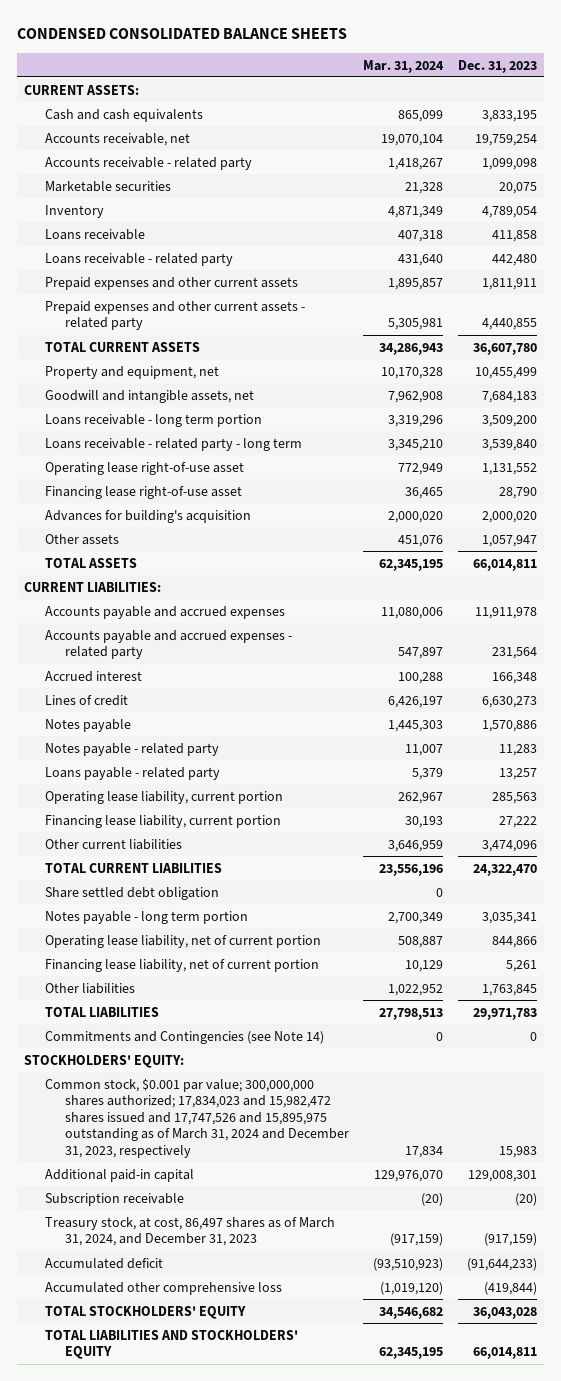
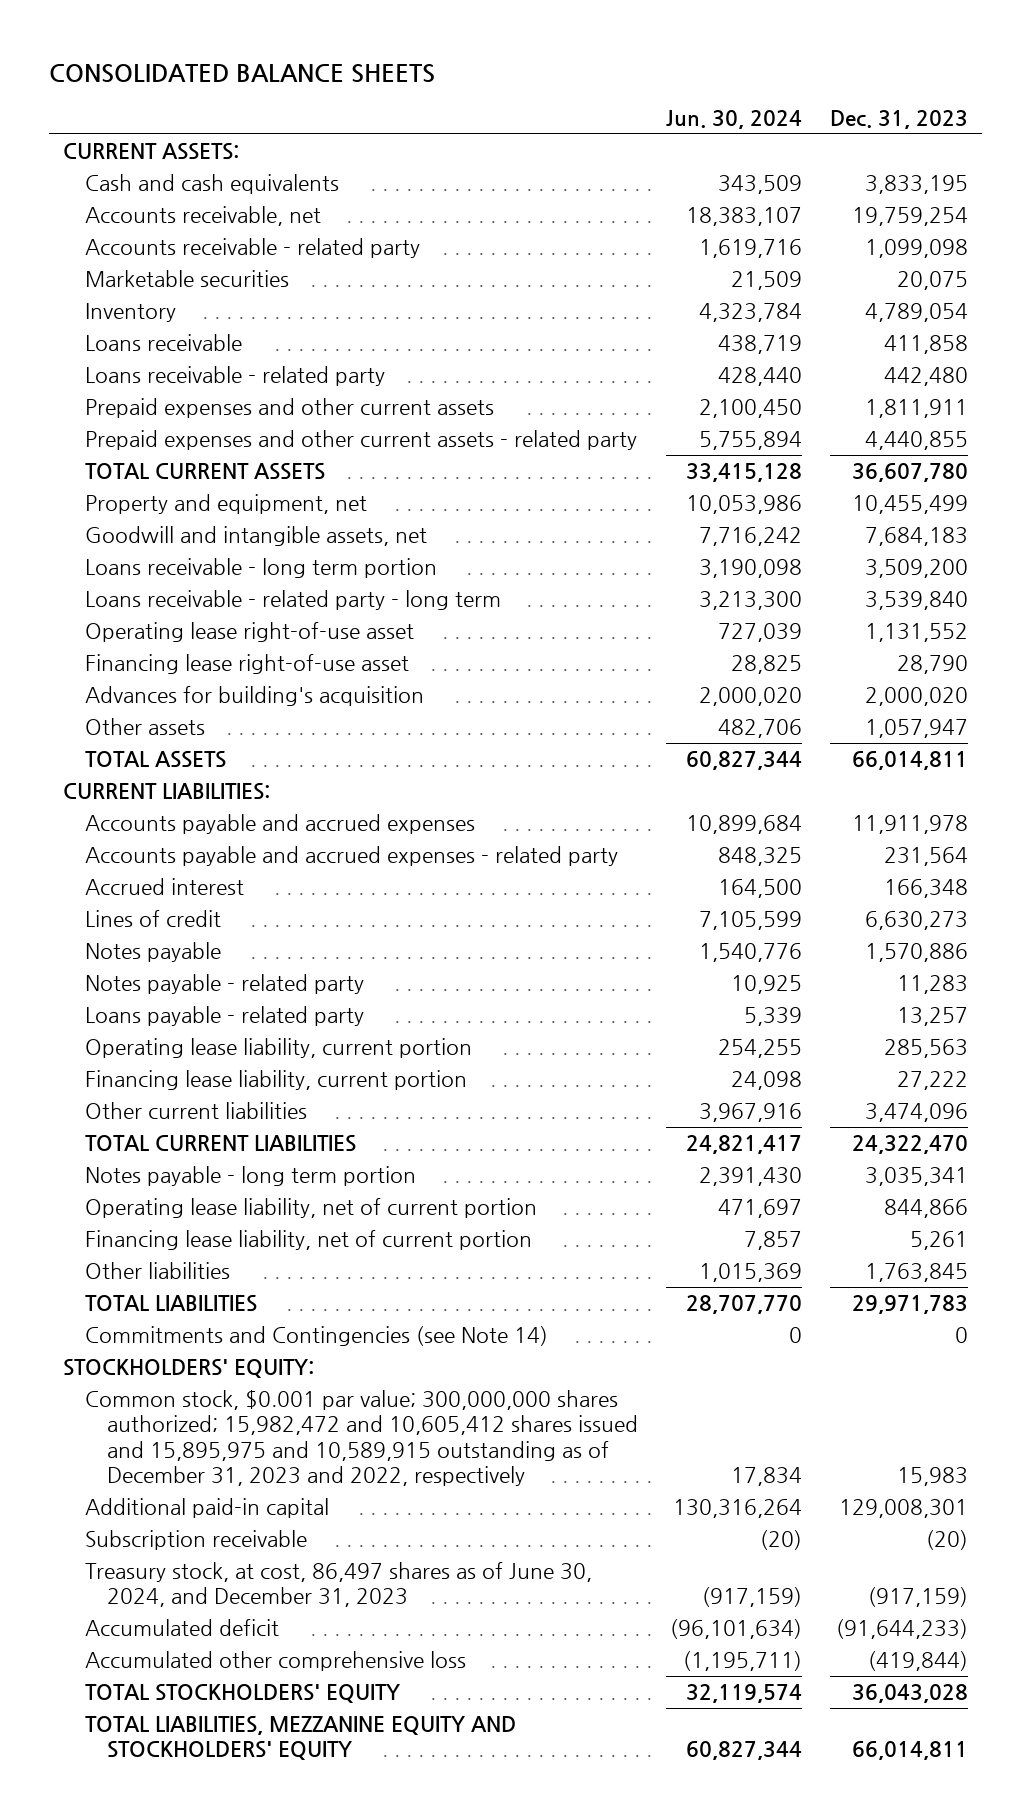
[16,27,347,39] CONDENSED CONSOLIDATED BALANCE SHEETS -> [49,64,436,84] CONSOLIDATED BALANCE SHEETS
[363,59,445,73] Mar. 31, 2024 -> none
none -> [665,110,802,130] Jun. 30, 2024
[44,886,219,900] Share settled debt obligation -> none
[44,1077,349,1159] Common stock, $0.001 par value; 300,000,000 shares authorized; 17,834,023 and 15,982,472 shares issued and 17,747,526 and 15,895,975 outstanding as of March 31, 2024 and December 31, 2023, respectively -> [84,1390,638,1486] Common stock, $0.001 par value; 300,000,000 shares authorized; 15,982,472 and 10,605,412 shares issued and 15,895,975 and 10,589,915 outstanding as of December 31, 2023 and 2022, respectively
[44,1216,335,1247] Treasury stock, at cost, 86,497 shares as of March 31, 2024, and December 31, 2023 -> [84,1562,592,1608] Treasury stock, at cost, 86,497 shares as of June 30, 2024, and December 31, 2023
[44,1329,298,1360] TOTAL LIABILITIES AND STOCKHOLDERS' EQUITY -> [84,1716,516,1761] TOTAL LIABILITIES, MEZZANINE EQUITY AND STOCKHOLDERS' EQUITY

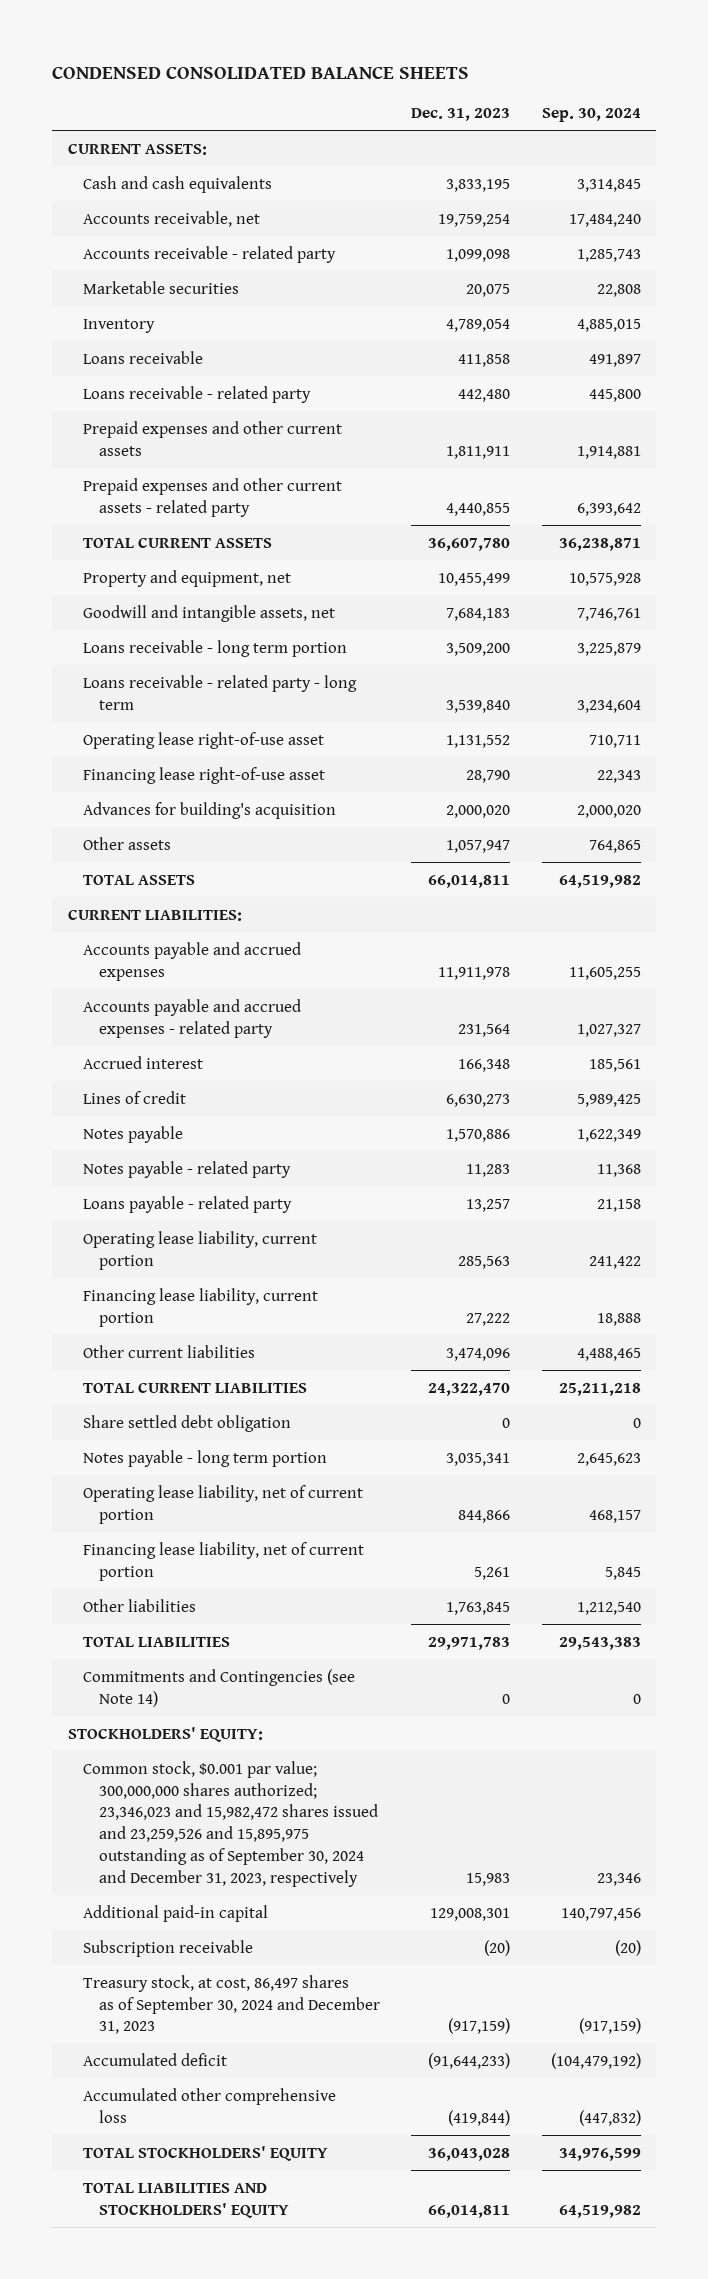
[49,64,436,84] CONSOLIDATED BALANCE SHEETS -> [51,65,469,79] CONDENSED CONSOLIDATED BALANCE SHEETS
[665,110,802,130] Jun. 30, 2024 -> none
none -> [541,108,641,123] Sep. 30, 2024
none -> [83,1414,292,1432] Share settled debt obligation
[84,1390,638,1486] Common stock, $0.001 par value; 300,000,000 shares authorized; 15,982,472 and 10,605,412 shares issued and 15,895,975 and 10,589,915 outstanding as of December 31, 2023 and 2022, respectively -> [83,1760,378,1887] Common stock, $0.001 par value; 300,000,000 shares authorized; 23,346,023 and 15,982,472 shares issued and 23,259,526 and 15,895,975 outstanding as of September 30, 2024 and December 31, 2023, respectively
[84,1562,592,1608] Treasury stock, at cost, 86,497 shares as of June 30, 2024, and December 31, 2023 -> [83,1974,380,2035] Treasury stock, at cost, 86,497 shares as of September 30, 2024 and December 31, 2023
[84,1716,516,1761] TOTAL LIABILITIES, MEZZANINE EQUITY AND STOCKHOLDERS' EQUITY -> [83,2182,289,2218] TOTAL LIABILITIES AND STOCKHOLDERS' EQUITY

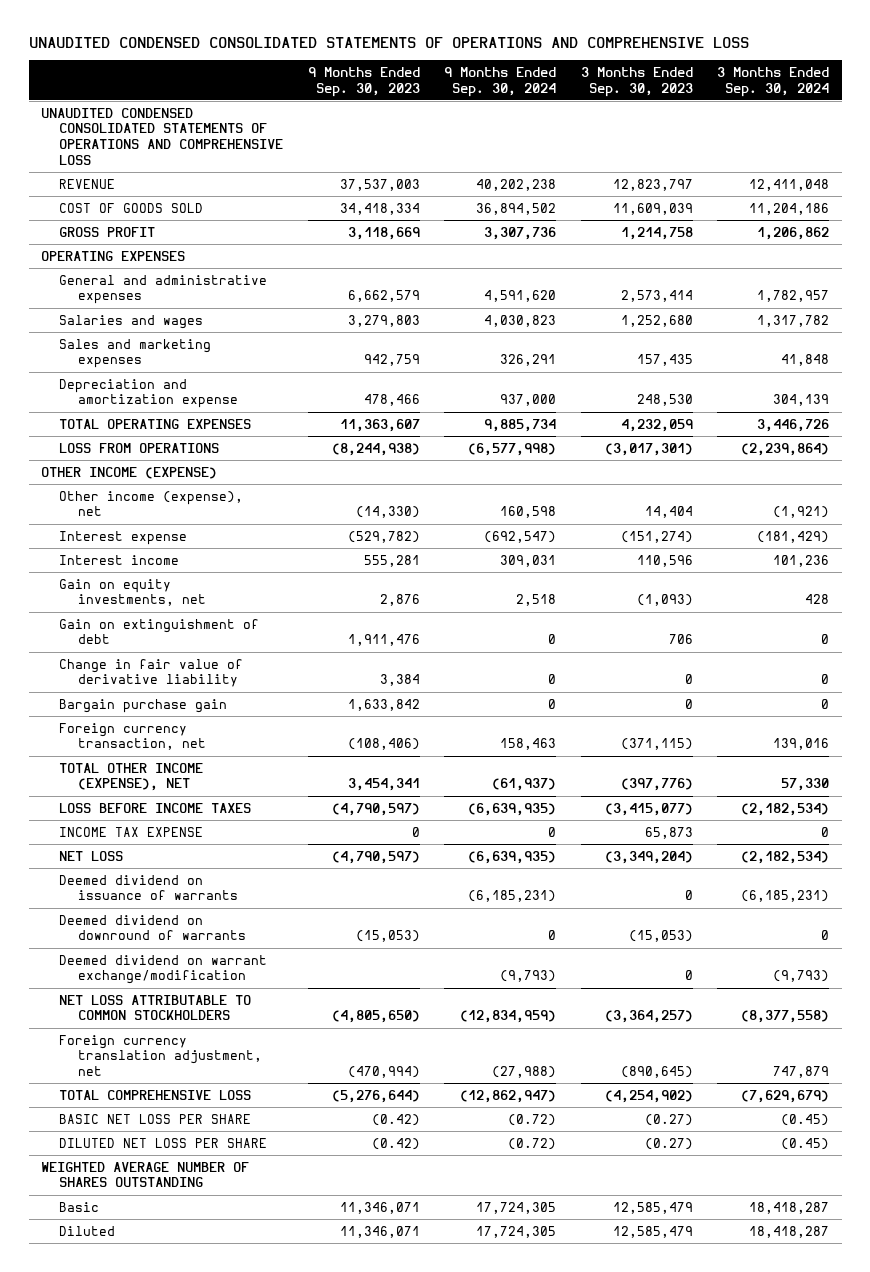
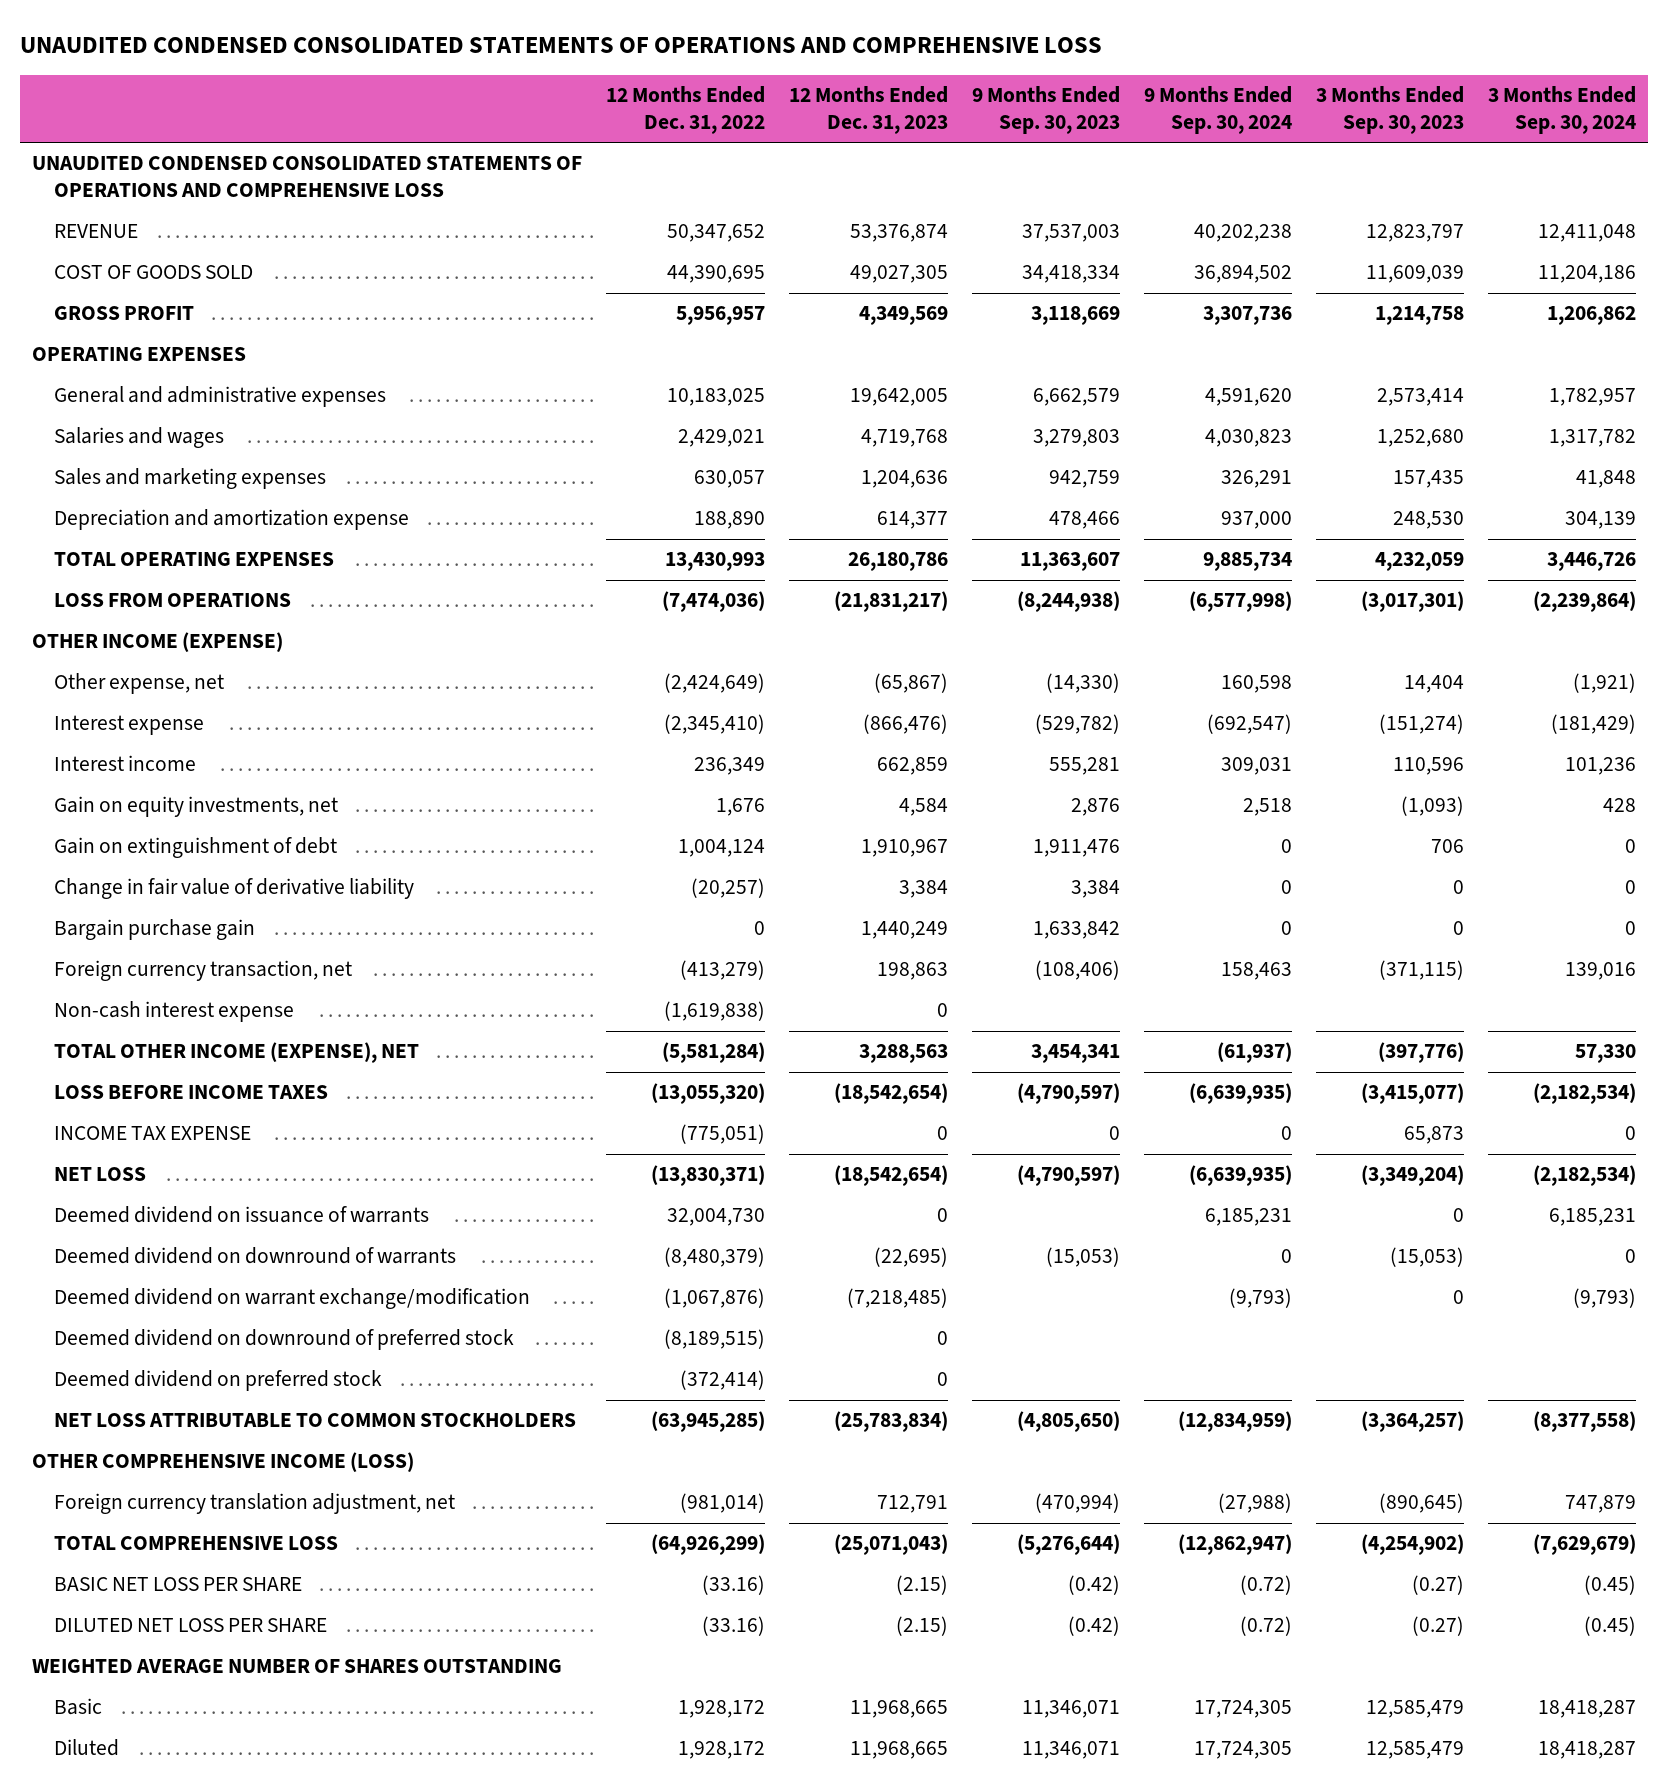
none -> [606,86,766,135] 12 Months Ended Dec. 31, 2022
none -> [789,86,949,135] 12 Months Ended Dec. 31, 2023
[59,490,244,517] Other income (expense), net -> [54,673,225,695] Other expense, net
none -> [54,1001,295,1023] Non-cash interest expense
[468,890,557,903] (6,185,231) -> [1204,1208,1292,1227] 6,185,231
[741,890,830,903] (6,185,231) -> [1548,1208,1636,1227] 6,185,231
none -> [54,1329,515,1351] Deemed dividend on downround of preferred stock
none -> [54,1370,383,1392] Deemed dividend on preferred stock
none -> [32,1452,415,1473] OTHER COMPREHENSIVE INCOME (LOSS)

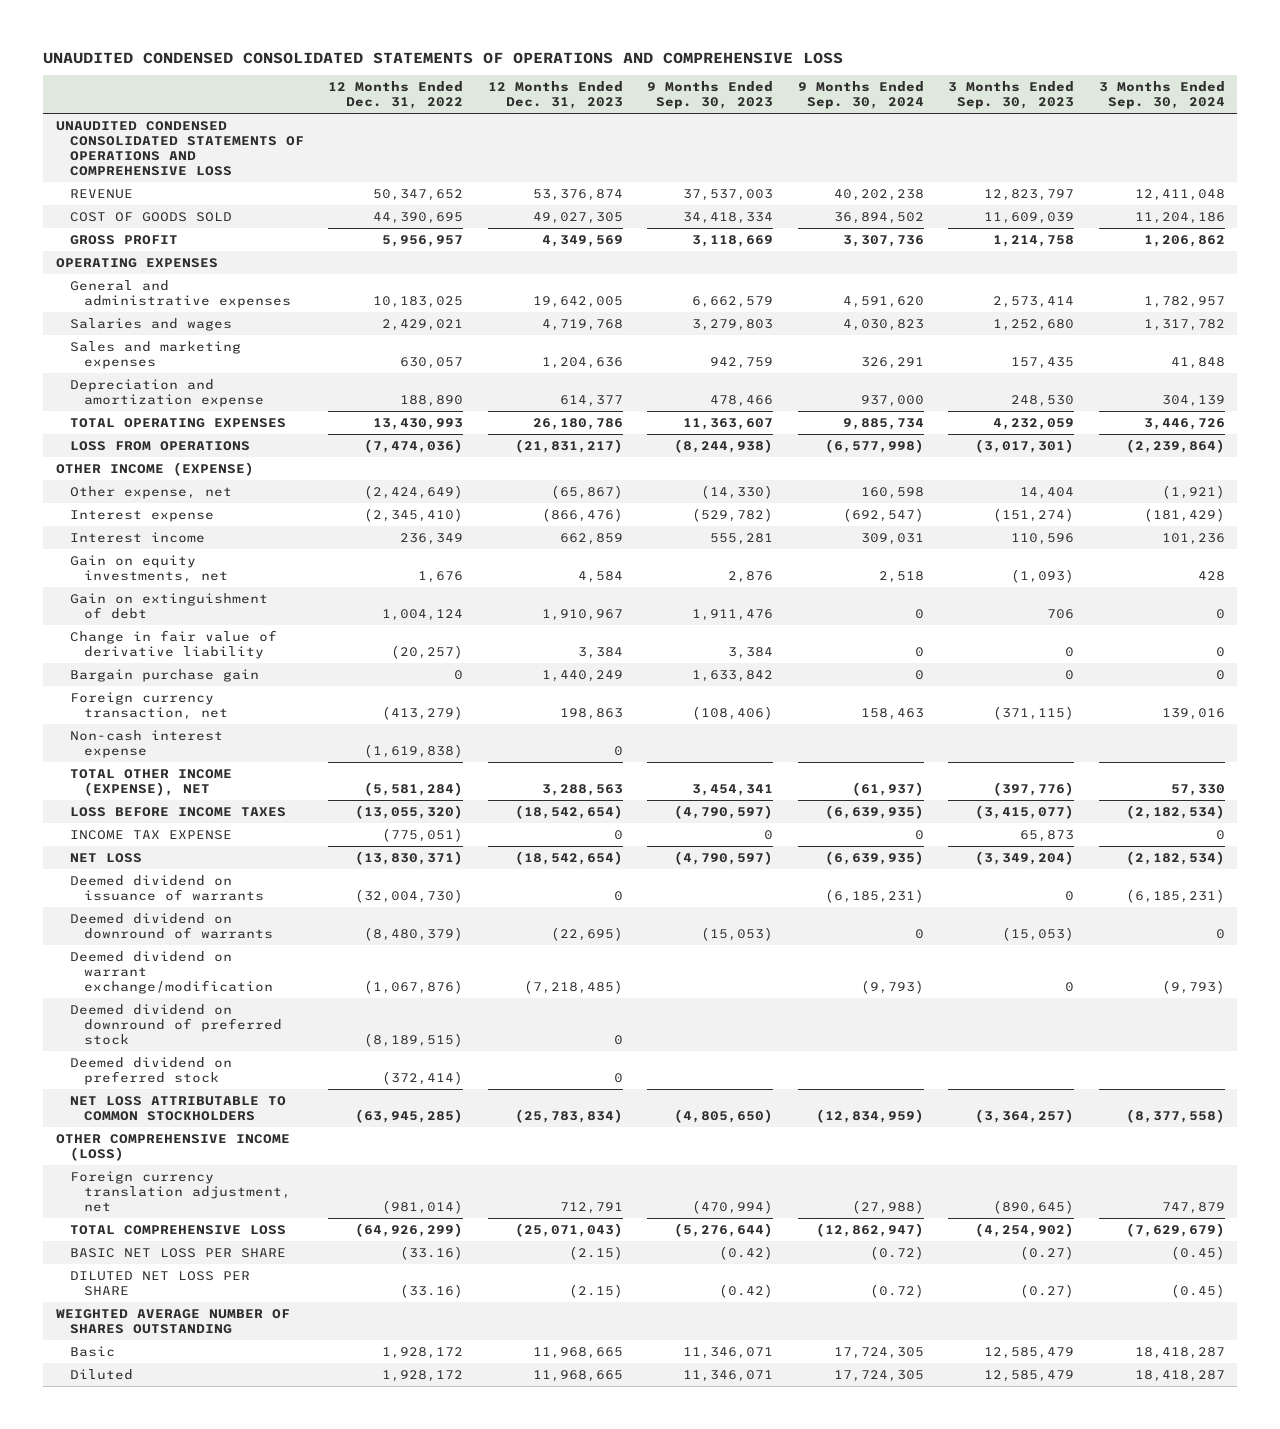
[667,1208,766,1227] 32,004,730 -> [355,888,464,903] (32,004,730)
[1204,1208,1292,1227] 6,185,231 -> [824,888,924,903] (6,185,231)
[1548,1208,1636,1227] 6,185,231 -> [1125,888,1225,903] (6,185,231)

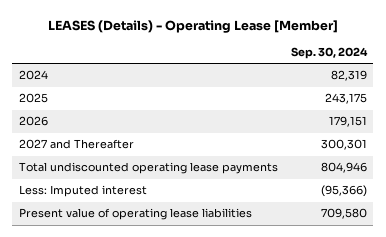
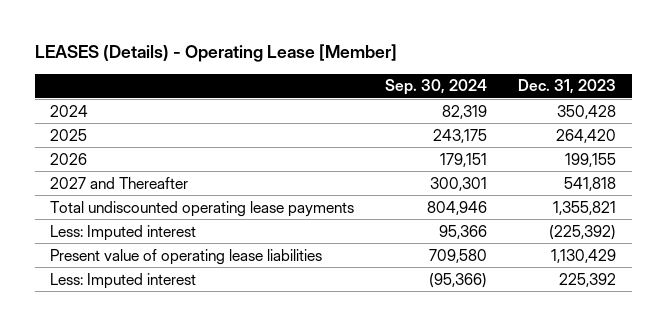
none -> [518,79,617,95] Dec. 31, 2023
none -> [50,224,197,241] Less: Imputed interest
[18,185,147,198] Less: Imputed interest -> [50,272,197,289] Less: Imputed interest

